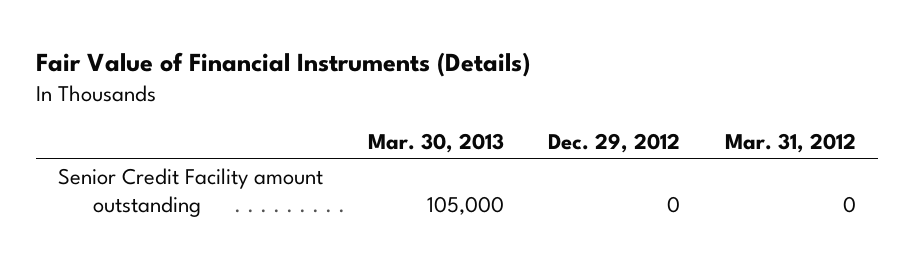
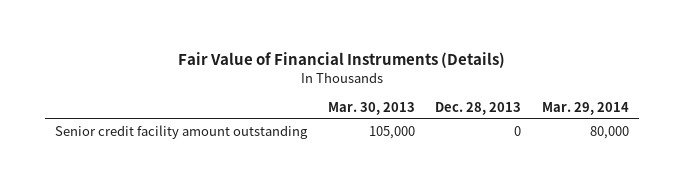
[548,132,681,153] Dec. 29, 2012 -> none
[724,132,856,153] Mar. 31, 2012 -> none
none -> [435,101,522,115] Dec. 28, 2013
none -> [541,101,629,115] Mar. 29, 2014
[57,167,323,217] Senior Credit Facility amount outstanding -> [55,125,309,140] Senior credit facility amount outstanding

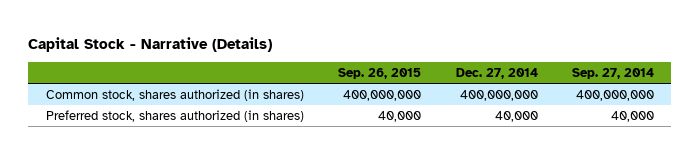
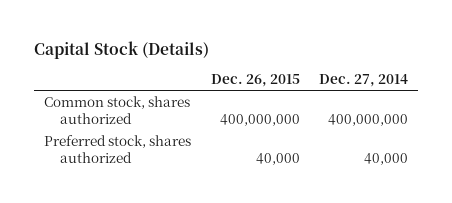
[28,36,273,52] Capital Stock - Narrative (Details) -> [34,41,210,60] Capital Stock (Details)
[338,68,422,80] Sep. 26, 2015 -> none
[572,68,655,80] Sep. 27, 2014 -> none
none -> [210,74,300,88] Dec. 26, 2015
[45,89,304,102] Common stock, shares authorized (in shares) -> [44,95,191,124] Common stock, shares authorized
[45,110,304,123] Preferred stock, shares authorized (in shares) -> [44,134,192,163] Preferred stock, shares authorized

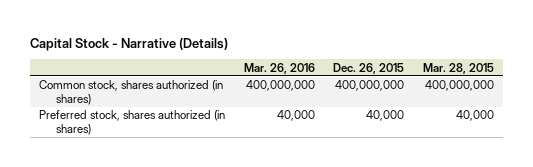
[34,41,210,60] Capital Stock (Details) -> [30,37,229,51] Capital Stock - Narrative (Details)
[318,74,408,88] Dec. 27, 2014 -> none
none -> [243,62,315,74] Mar. 26, 2016
none -> [422,62,494,74] Mar. 28, 2015
[44,95,191,124] Common stock, shares authorized -> [39,80,224,105] Common stock, shares authorized (in shares)
[44,134,192,163] Preferred stock, shares authorized -> [39,110,226,135] Preferred stock, shares authorized (in shares)

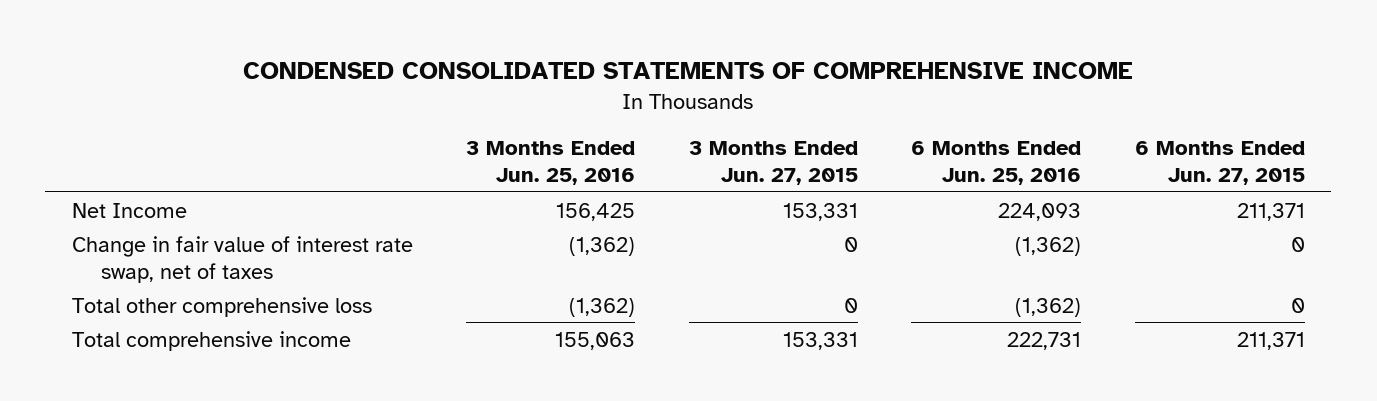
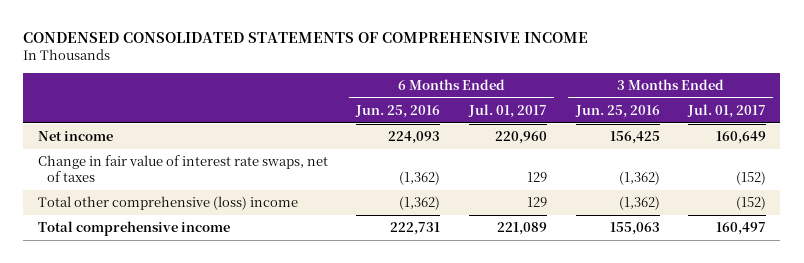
[688,141,858,186] 3 Months Ended Jun. 27, 2015 -> none
[1134,141,1305,186] 6 Months Ended Jun. 27, 2015 -> none
none -> [467,104,547,119] Jul. 01, 2017
none -> [687,104,767,119] Jul. 01, 2017
[71,202,187,218] Net Income -> [37,131,113,142] Net income
[71,235,413,283] Change in fair value of interest rate swap, net of taxes -> [37,155,328,183] Change in fair value of interest rate swaps, net of taxes
[71,296,372,317] Total other comprehensive loss -> [37,196,298,211] Total other comprehensive (loss) income

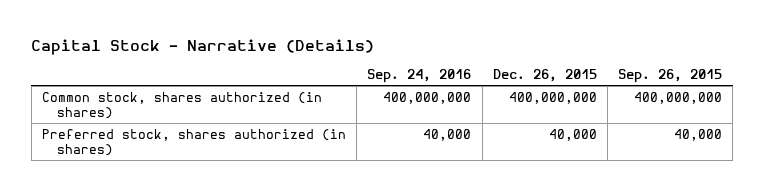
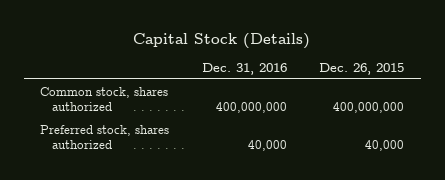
[31,38,375,55] Capital Stock - Narrative (Details) -> [133,32,311,49] Capital Stock (Details)
[367,68,472,83] Sep. 24, 2016 -> none
[618,68,723,83] Sep. 26, 2015 -> none
none -> [201,62,287,75] Dec. 31, 2016
[42,91,323,120] Common stock, shares authorized (in shares) -> [40,86,169,112] Common stock, shares authorized
[42,128,347,157] Preferred stock, shares authorized (in shares) -> [40,124,170,150] Preferred stock, shares authorized

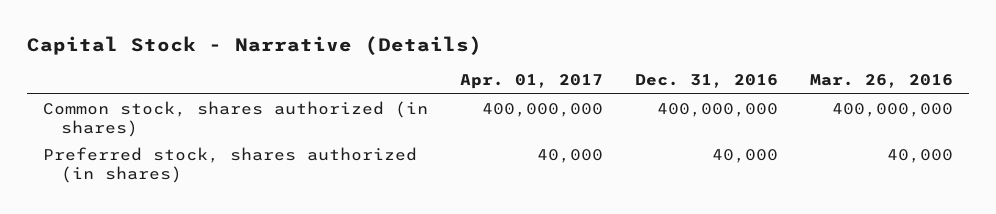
[133,32,311,49] Capital Stock (Details) -> [26,35,482,55] Capital Stock - Narrative (Details)
[319,62,405,75] Dec. 26, 2015 -> none
none -> [459,74,603,90] Apr. 01, 2017
none -> [810,74,954,89] Mar. 26, 2016
[40,86,169,112] Common stock, shares authorized -> [42,101,428,137] Common stock, shares authorized (in shares)
[40,124,170,150] Preferred stock, shares authorized -> [42,147,417,183] Preferred stock, shares authorized (in shares)

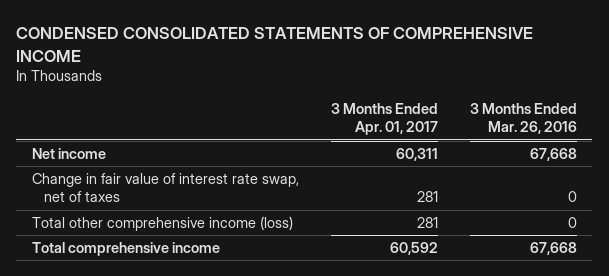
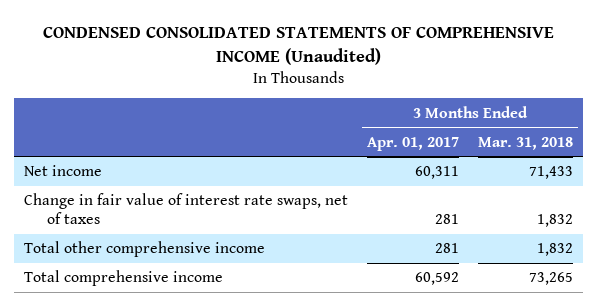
[16,26,534,62] CONDENSED CONSOLIDATED STATEMENTS OF COMPREHENSIVE INCOME -> [42,27,554,65] CONDENSED CONSOLIDATED STATEMENTS OF COMPREHENSIVE INCOME (Unaudited)
[469,102,577,135] 3 Months Ended Mar. 26, 2016 -> none
none -> [478,136,574,150] Mar. 31, 2018
[32,173,300,203] Change in fair value of interest rate swap, net of taxes -> [23,193,348,225] Change in fair value of interest rate swaps, net of taxes
[32,216,294,232] Total other comprehensive income (loss) -> [23,241,265,258] Total other comprehensive income

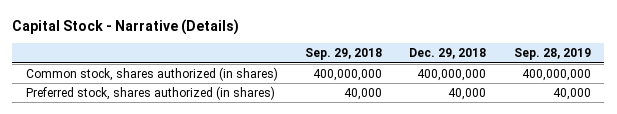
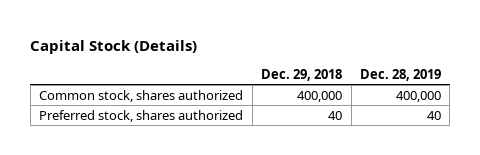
[12,19,240,36] Capital Stock - Narrative (Details) -> [30,39,198,54] Capital Stock (Details)
[305,48,383,61] Sep. 29, 2018 -> none
[513,48,591,61] Sep. 28, 2019 -> none
none -> [359,68,441,81] Dec. 28, 2019
[26,66,279,81] Common stock, shares authorized (in shares) -> [39,89,244,102] Common stock, shares authorized
[417,68,487,81] 400,000,000 -> [297,90,343,102] 400,000
[26,85,276,100] Preferred stock, shares authorized (in shares) -> [39,109,244,122] Preferred stock, shares authorized
[448,87,487,100] 40,000 -> [328,110,343,120] 40

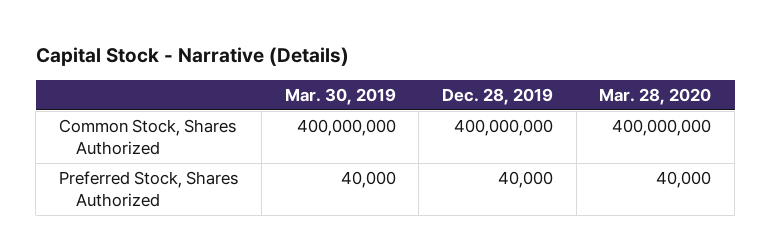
[30,39,198,54] Capital Stock (Details) -> [35,47,349,67] Capital Stock - Narrative (Details)
[261,68,343,81] Dec. 29, 2018 -> none
none -> [284,87,396,105] Mar. 30, 2019
none -> [599,87,712,105] Mar. 28, 2020
[39,89,244,102] Common stock, shares authorized -> [59,119,237,155] Common Stock, Shares Authorized
[395,90,441,102] 400,000 -> [453,119,553,137] 400,000,000
[39,109,244,122] Preferred stock, shares authorized -> [59,171,239,207] Preferred Stock, Shares Authorized
[426,110,441,120] 40 -> [497,171,553,189] 40,000

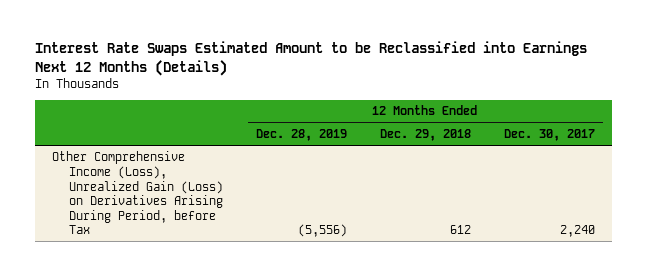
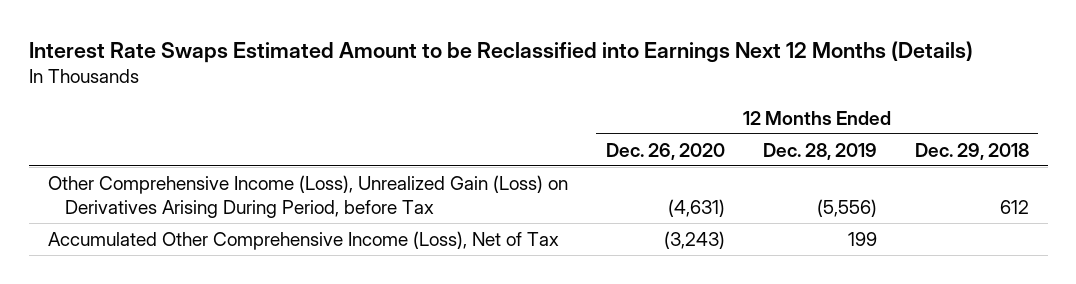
[504,128,596,141] Dec. 30, 2017 -> none
none -> [605,142,725,160] Dec. 26, 2020
none -> [47,230,559,250] Accumulated Other Comprehensive Income (Loss), Net of Tax

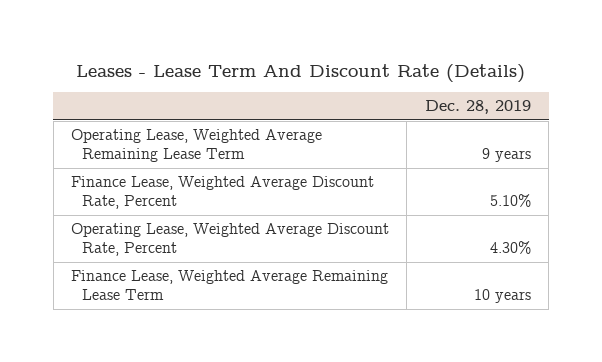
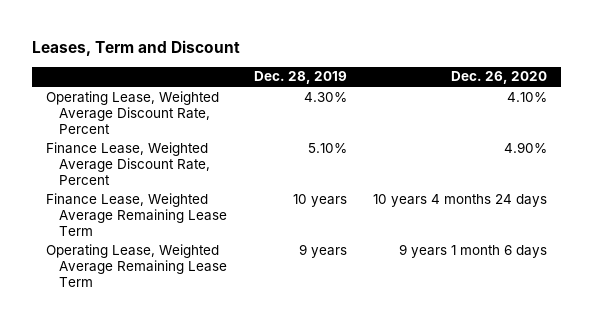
[75,64,525,84] Leases - Lease Term And Discount Rate (Details) -> [32,40,241,57] Leases, Term and Discount
none -> [451,71,548,85] Dec. 26, 2020
[71,175,375,210] Finance Lease, Weighted Average Discount Rate, Percent -> [45,141,210,185] Finance Lease, Weighted Average Discount Rate, Percent
[71,128,323,163] Operating Lease, Weighted Average Remaining Lease Term -> [45,243,227,287] Operating Lease, Weighted Average Remaining Lease Term

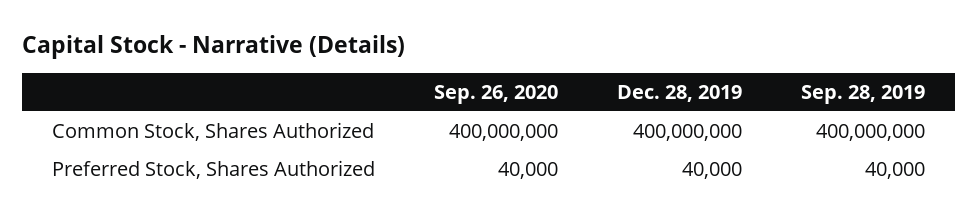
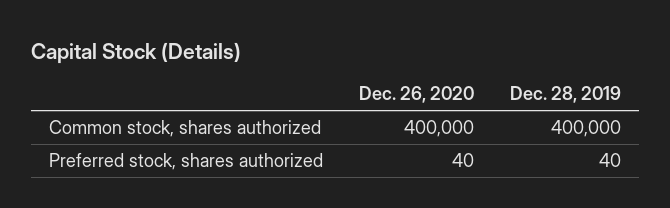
[21,35,405,60] Capital Stock - Narrative (Details) -> [30,41,241,64] Capital Stock (Details)
[433,85,558,105] Sep. 26, 2020 -> none
[800,85,925,105] Sep. 28, 2019 -> none
none -> [358,86,474,104] Dec. 26, 2020
[51,121,374,141] Common Stock, Shares Authorized -> [48,120,321,138] Common stock, shares authorized
[632,123,742,141] 400,000,000 -> [551,120,622,138] 400,000
[51,159,375,179] Preferred Stock, Shares Authorized -> [48,153,323,171] Preferred stock, shares authorized
[681,161,742,179] 40,000 -> [599,153,622,168] 40

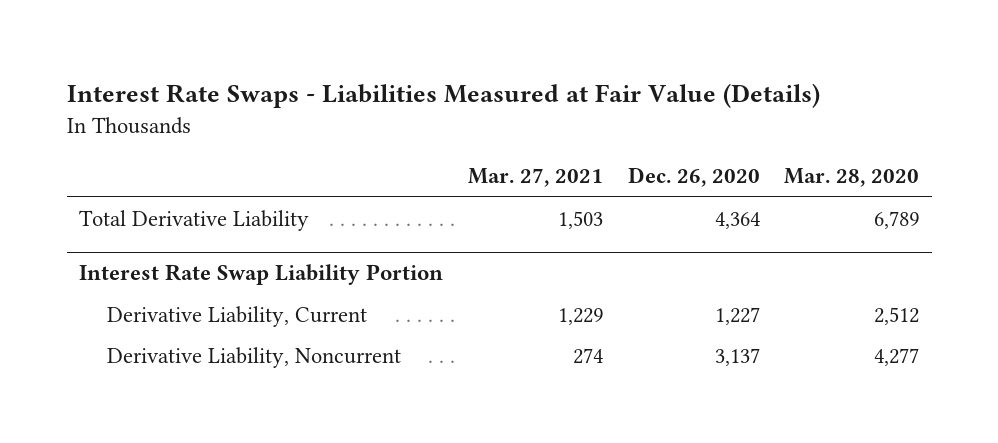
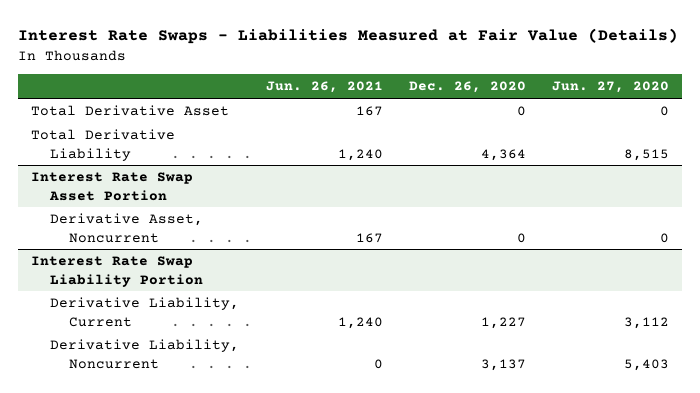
[467,168,603,188] Mar. 27, 2021 -> none
[784,168,920,188] Mar. 28, 2020 -> none
none -> [265,81,383,94] Jun. 26, 2021
none -> [551,81,669,94] Jun. 27, 2020
none -> [31,105,230,117] Total Derivative Asset
none -> [31,172,194,201] Interest Rate Swap Asset Portion
none -> [50,213,204,243] Derivative Asset, Noncurrent

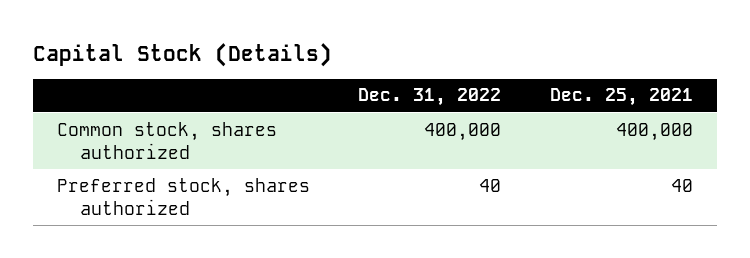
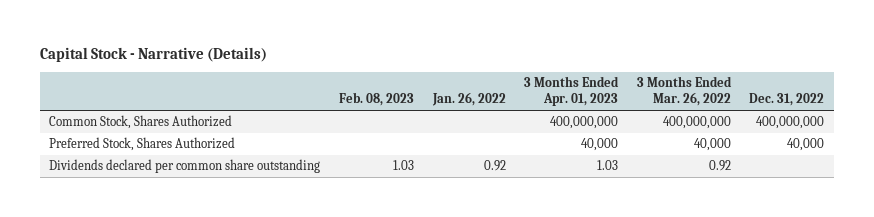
[32,42,332,67] Capital Stock (Details) -> [40,47,268,63] Capital Stock - Narrative (Details)
[549,88,693,107] Dec. 25, 2021 -> none
none -> [338,92,414,107] Feb. 08, 2023
none -> [431,92,506,107] Jan. 26, 2022
none -> [524,76,620,107] 3 Months Ended Apr. 01, 2023
none -> [636,76,732,107] 3 Months Ended Mar. 26, 2022
[56,121,277,160] Common stock, shares authorized -> [49,115,233,130] Common Stock, Shares Authorized
[424,122,502,141] 400,000 -> [756,116,825,130] 400,000,000
[56,177,310,216] Preferred stock, shares authorized -> [49,137,236,152] Preferred Stock, Shares Authorized
[479,178,502,192] 40 -> [787,138,825,152] 40,000
none -> [49,159,321,174] Dividends declared per common share outstanding

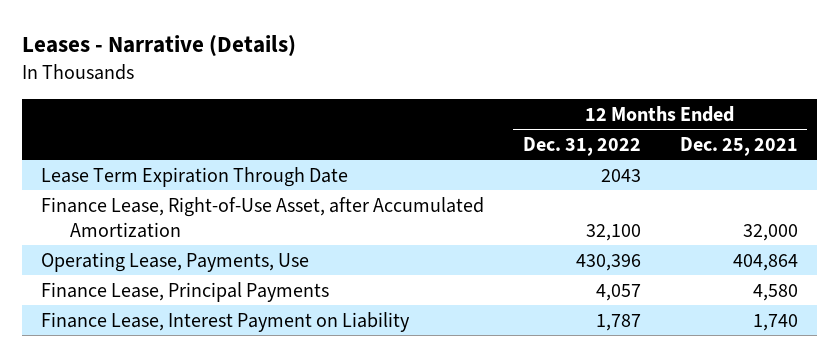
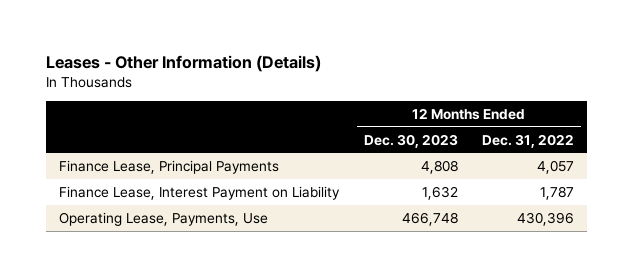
[21,35,296,58] Leases - Narrative (Details) -> [46,54,322,72] Leases - Other Information (Details)
[679,136,798,156] Dec. 25, 2021 -> none
none -> [363,133,458,148] Dec. 30, 2023
[41,166,349,187] Lease Term Expiration Through Date -> none
[41,196,485,238] Finance Lease, Right-of-Use Asset, after Accumulated Amortization -> none
[41,251,310,272] Operating Lease, Payments, Use -> [58,211,268,226] Operating Lease, Payments, Use

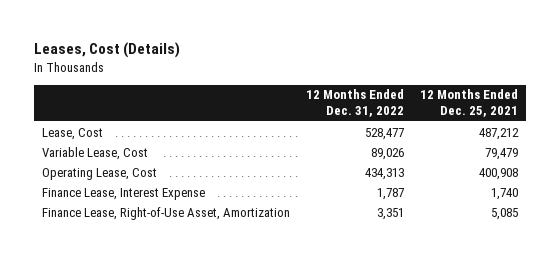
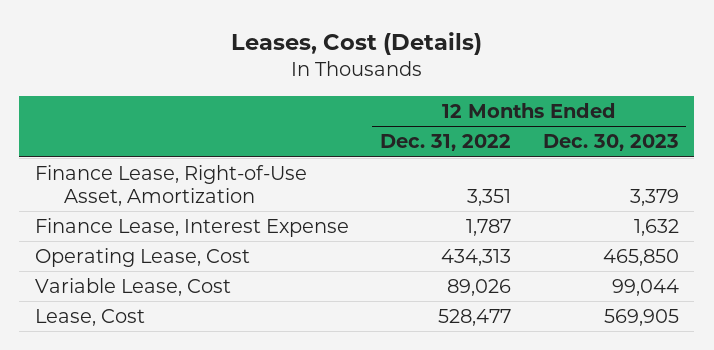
[420,89,519,118] 12 Months Ended Dec. 25, 2021 -> none
none -> [542,134,679,152] Dec. 30, 2023
[42,187,206,200] Finance Lease, Interest Expense -> [35,218,350,238] Finance Lease, Interest Expense
[42,167,158,180] Operating Lease, Cost -> [35,248,251,268] Operating Lease, Cost
[42,146,149,160] Variable Lease, Cost -> [35,278,232,297] Variable Lease, Cost
[42,127,104,140] Lease, Cost -> [35,309,146,327] Lease, Cost

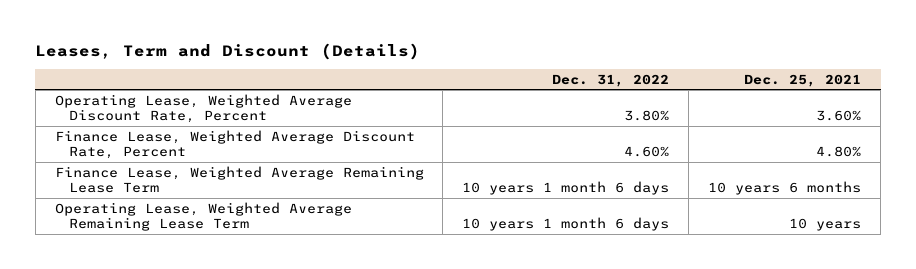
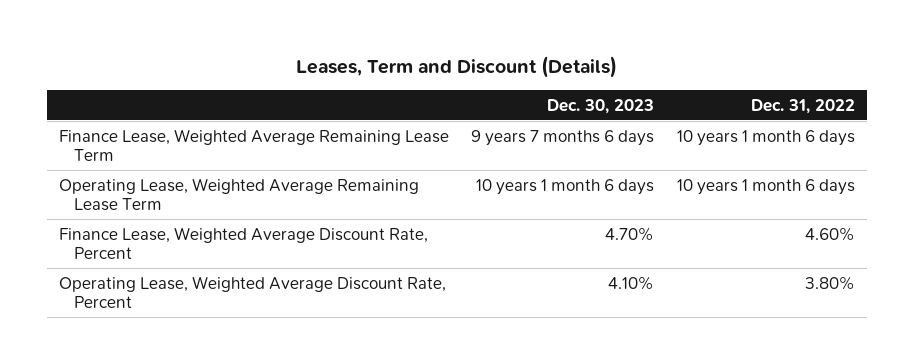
[744,73,862,87] Dec. 25, 2021 -> none
none -> [547,98,655,114] Dec. 30, 2023
[54,129,415,160] Finance Lease, Weighted Average Discount Rate, Percent -> [58,226,428,260] Finance Lease, Weighted Average Discount Rate, Percent
[54,93,352,124] Operating Lease, Weighted Average Discount Rate, Percent -> [58,275,446,309] Operating Lease, Weighted Average Discount Rate, Percent

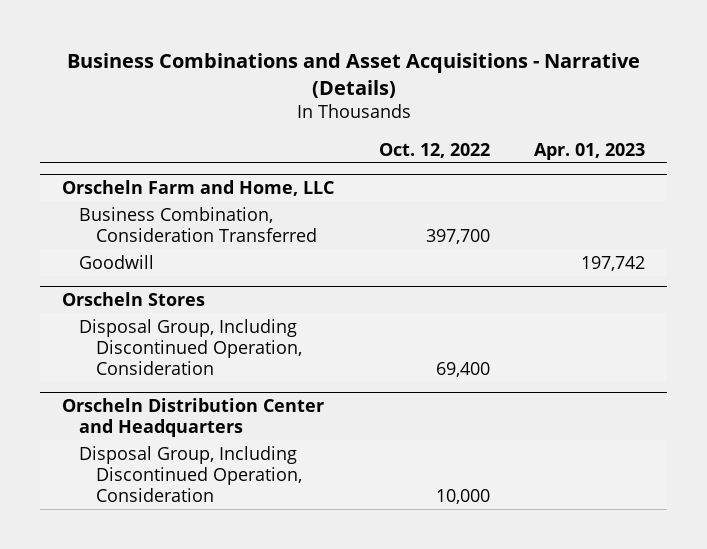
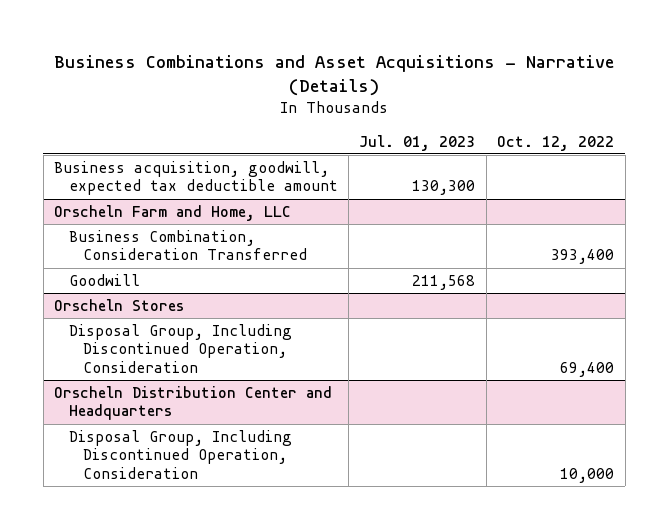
[533,142,645,160] Apr. 01, 2023 -> none
none -> [359,134,476,151] Jul. 01, 2023
none -> [54,161,338,196] Business acquisition, goodwill, expected tax deductible amount
[425,228,490,244] 397,700 -> [551,249,615,265] 393,400

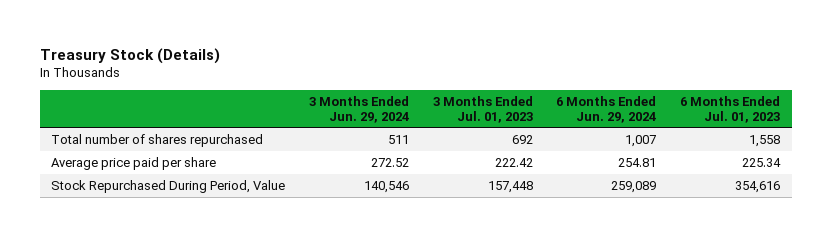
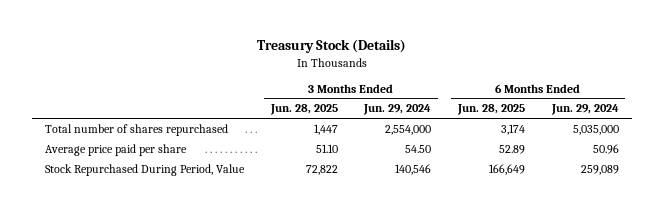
[432,95,533,123] 3 Months Ended Jul. 01, 2023 -> none
[680,95,781,123] 6 Months Ended Jul. 01, 2023 -> none
none -> [269,104,338,116] Jun. 28, 2025
none -> [456,104,525,116] Jun. 28, 2025
[388,134,410,144] 511 -> [385,125,432,136] 2,554,000
[625,134,657,147] 1,007 -> [572,125,619,136] 5,035,000
[371,157,410,167] 272.52 -> [405,145,432,154] 54.50
[618,157,657,167] 254.81 -> [592,144,619,155] 50.96

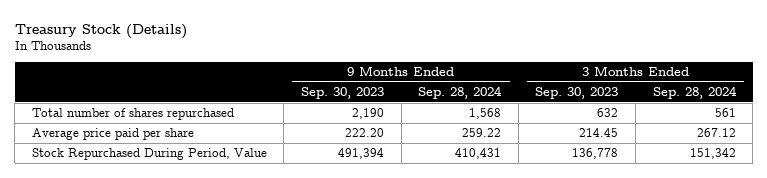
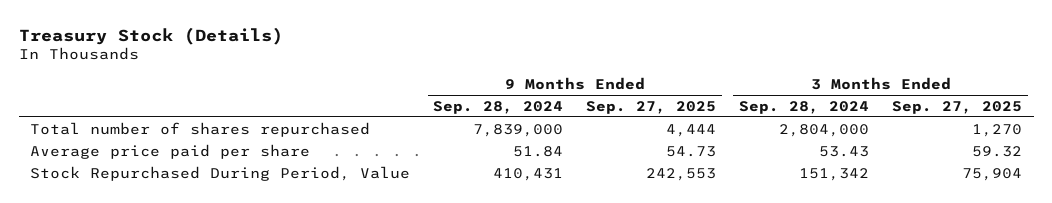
[300,86,384,99] Sep. 30, 2023 -> none
[535,86,619,99] Sep. 30, 2023 -> none
none -> [586,100,717,114] Sep. 27, 2025
none -> [892,100,1023,114] Sep. 27, 2025
[469,108,502,120] 1,568 -> [473,123,564,137] 7,839,000
[714,108,736,118] 561 -> [779,123,870,137] 2,804,000
[462,128,502,138] 259.22 -> [513,145,564,157] 51.84
[696,128,736,138] 267.12 -> [819,145,870,157] 53.43

